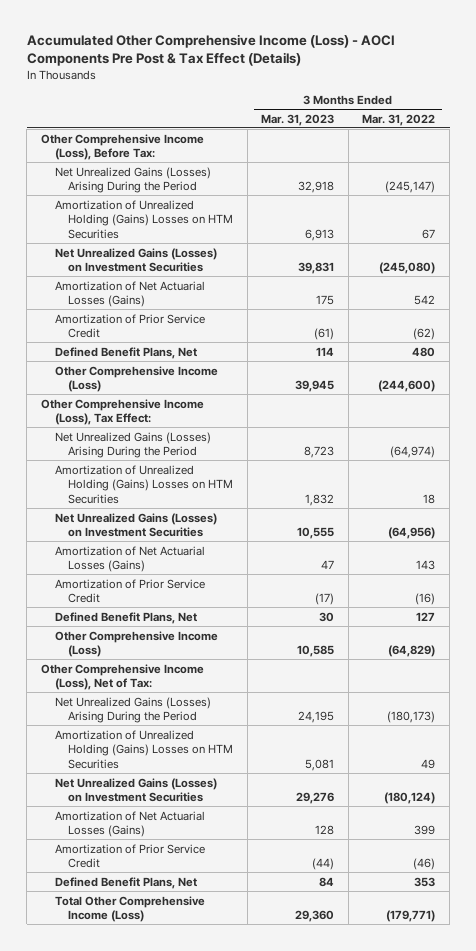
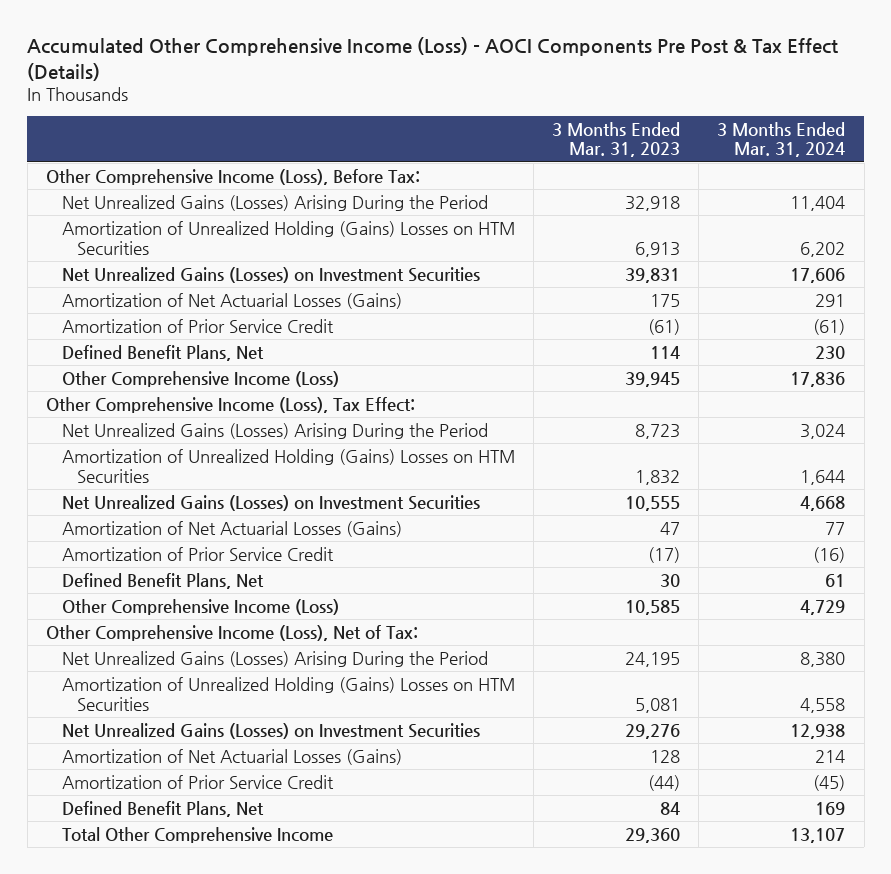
[362,113,436,126] Mar. 31, 2022 -> none
none -> [717,121,846,158] 3 Months Ended Mar. 31, 2024
[54,895,205,923] Total Other Comprehensive Income (Loss) -> [61,826,333,843] Total Other Comprehensive Income

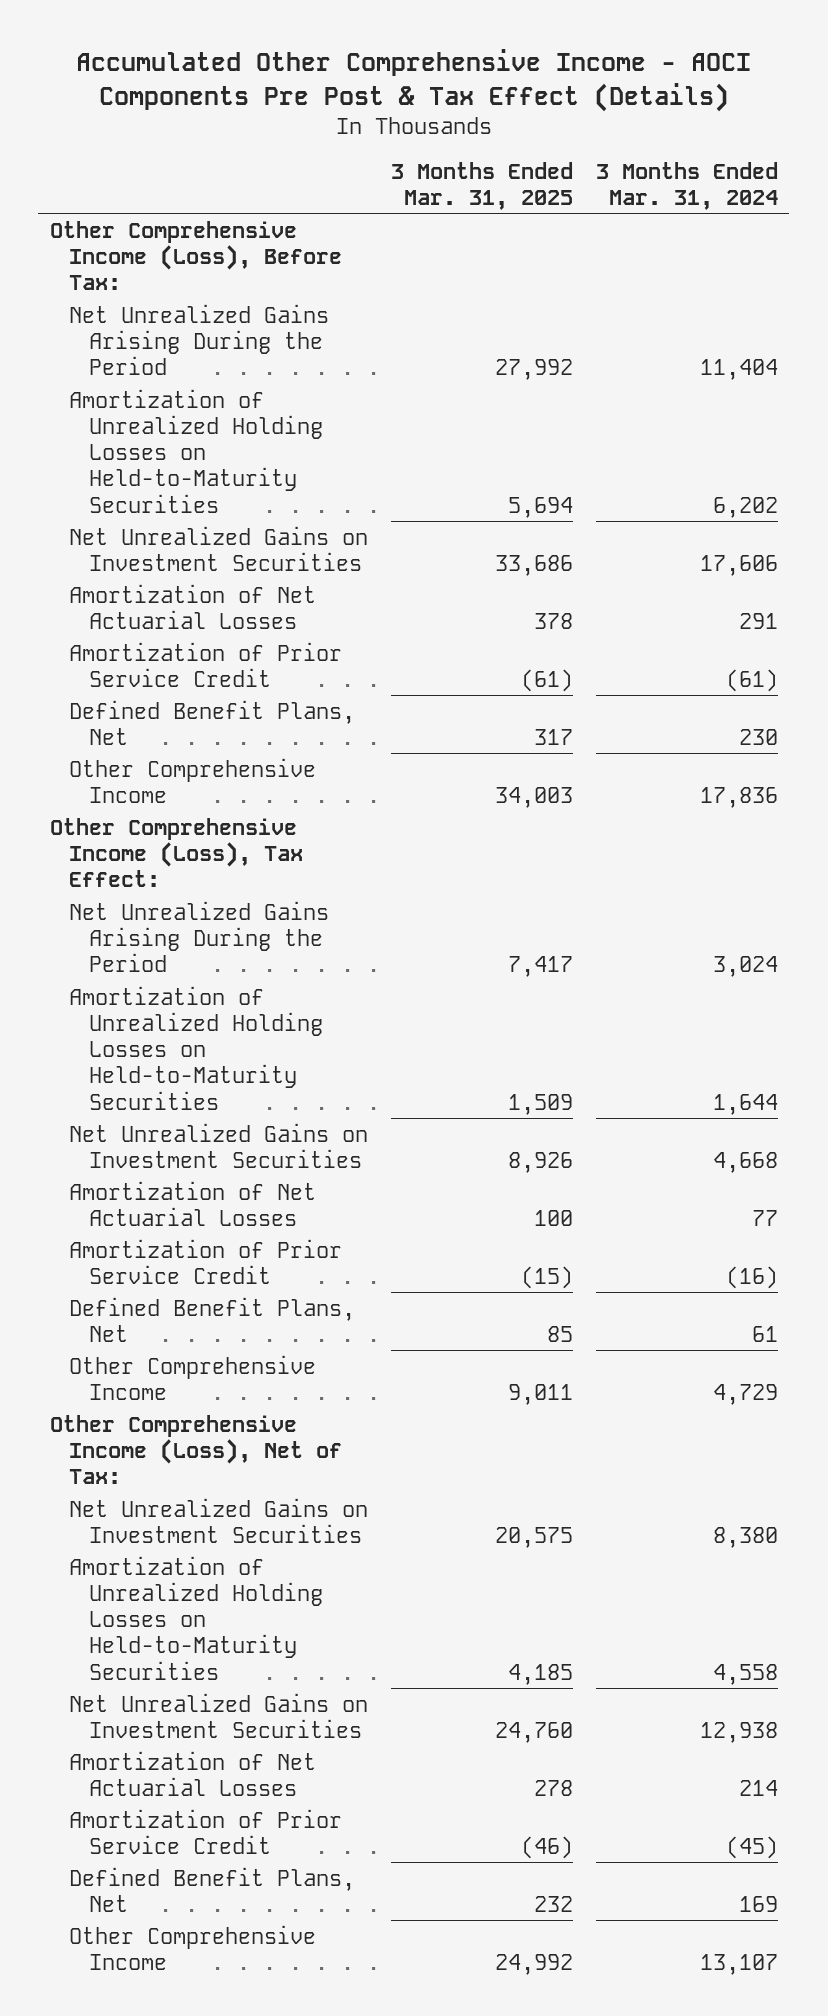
[27,37,839,81] Accumulated Other Comprehensive Income (Loss) - AOCI Components Pre Post & Tax Effect (Details) -> [75,49,751,112] Accumulated Other Comprehensive Income - AOCI Components Pre Post & Tax Effect (Details)
[551,121,680,158] 3 Months Ended Mar. 31, 2023 -> none
none -> [391,161,574,210] 3 Months Ended Mar. 31, 2025
[61,194,488,211] Net Unrealized Gains (Losses) Arising During the Period -> [69,303,330,376] Net Unrealized Gains Arising During the Period
[61,220,515,255] Amortization of Unrealized Holding (Gains) Losses on HTM Securities -> [69,388,323,513] Amortization of Unrealized Holding Losses on Held-to-Maturity Securities
[61,266,480,283] Net Unrealized Gains (Losses) on Investment Securities -> [69,525,369,571] Net Unrealized Gains on Investment Securities
[61,292,402,309] Amortization of Net Actuarial Losses (Gains) -> [69,583,317,629] Amortization of Net Actuarial Losses
[61,370,339,387] Other Comprehensive Income (Loss) -> [69,757,317,803] Other Comprehensive Income
[61,422,488,439] Net Unrealized Gains (Losses) Arising During the Period -> [69,900,330,973] Net Unrealized Gains Arising During the Period
[61,448,515,483] Amortization of Unrealized Holding (Gains) Losses on HTM Securities -> [69,985,323,1110] Amortization of Unrealized Holding Losses on Held-to-Maturity Securities
[61,494,480,511] Net Unrealized Gains (Losses) on Investment Securities -> [69,1122,369,1168] Net Unrealized Gains on Investment Securities
[61,520,402,537] Amortization of Net Actuarial Losses (Gains) -> [69,1180,317,1226] Amortization of Net Actuarial Losses
[61,598,339,615] Other Comprehensive Income (Loss) -> [69,1354,317,1400] Other Comprehensive Income
[61,650,488,667] Net Unrealized Gains (Losses) Arising During the Period -> [69,1497,369,1543] Net Unrealized Gains on Investment Securities
[61,676,515,711] Amortization of Unrealized Holding (Gains) Losses on HTM Securities -> [69,1555,323,1680] Amortization of Unrealized Holding Losses on Held-to-Maturity Securities
[61,722,480,739] Net Unrealized Gains (Losses) on Investment Securities -> [69,1692,369,1738] Net Unrealized Gains on Investment Securities
[61,748,402,765] Amortization of Net Actuarial Losses (Gains) -> [69,1750,317,1796] Amortization of Net Actuarial Losses
[61,826,333,843] Total Other Comprehensive Income -> [69,1924,317,1970] Other Comprehensive Income

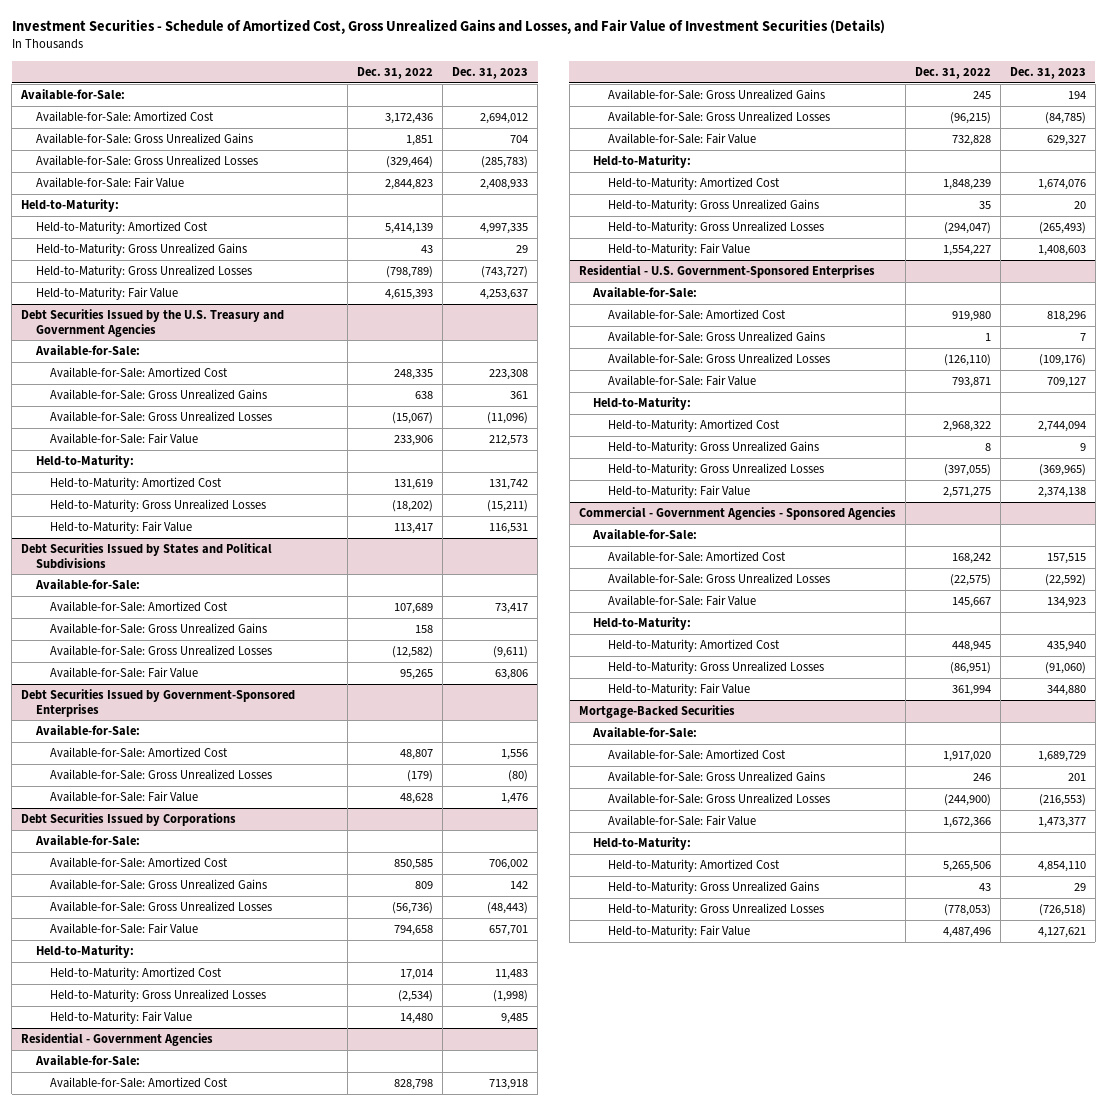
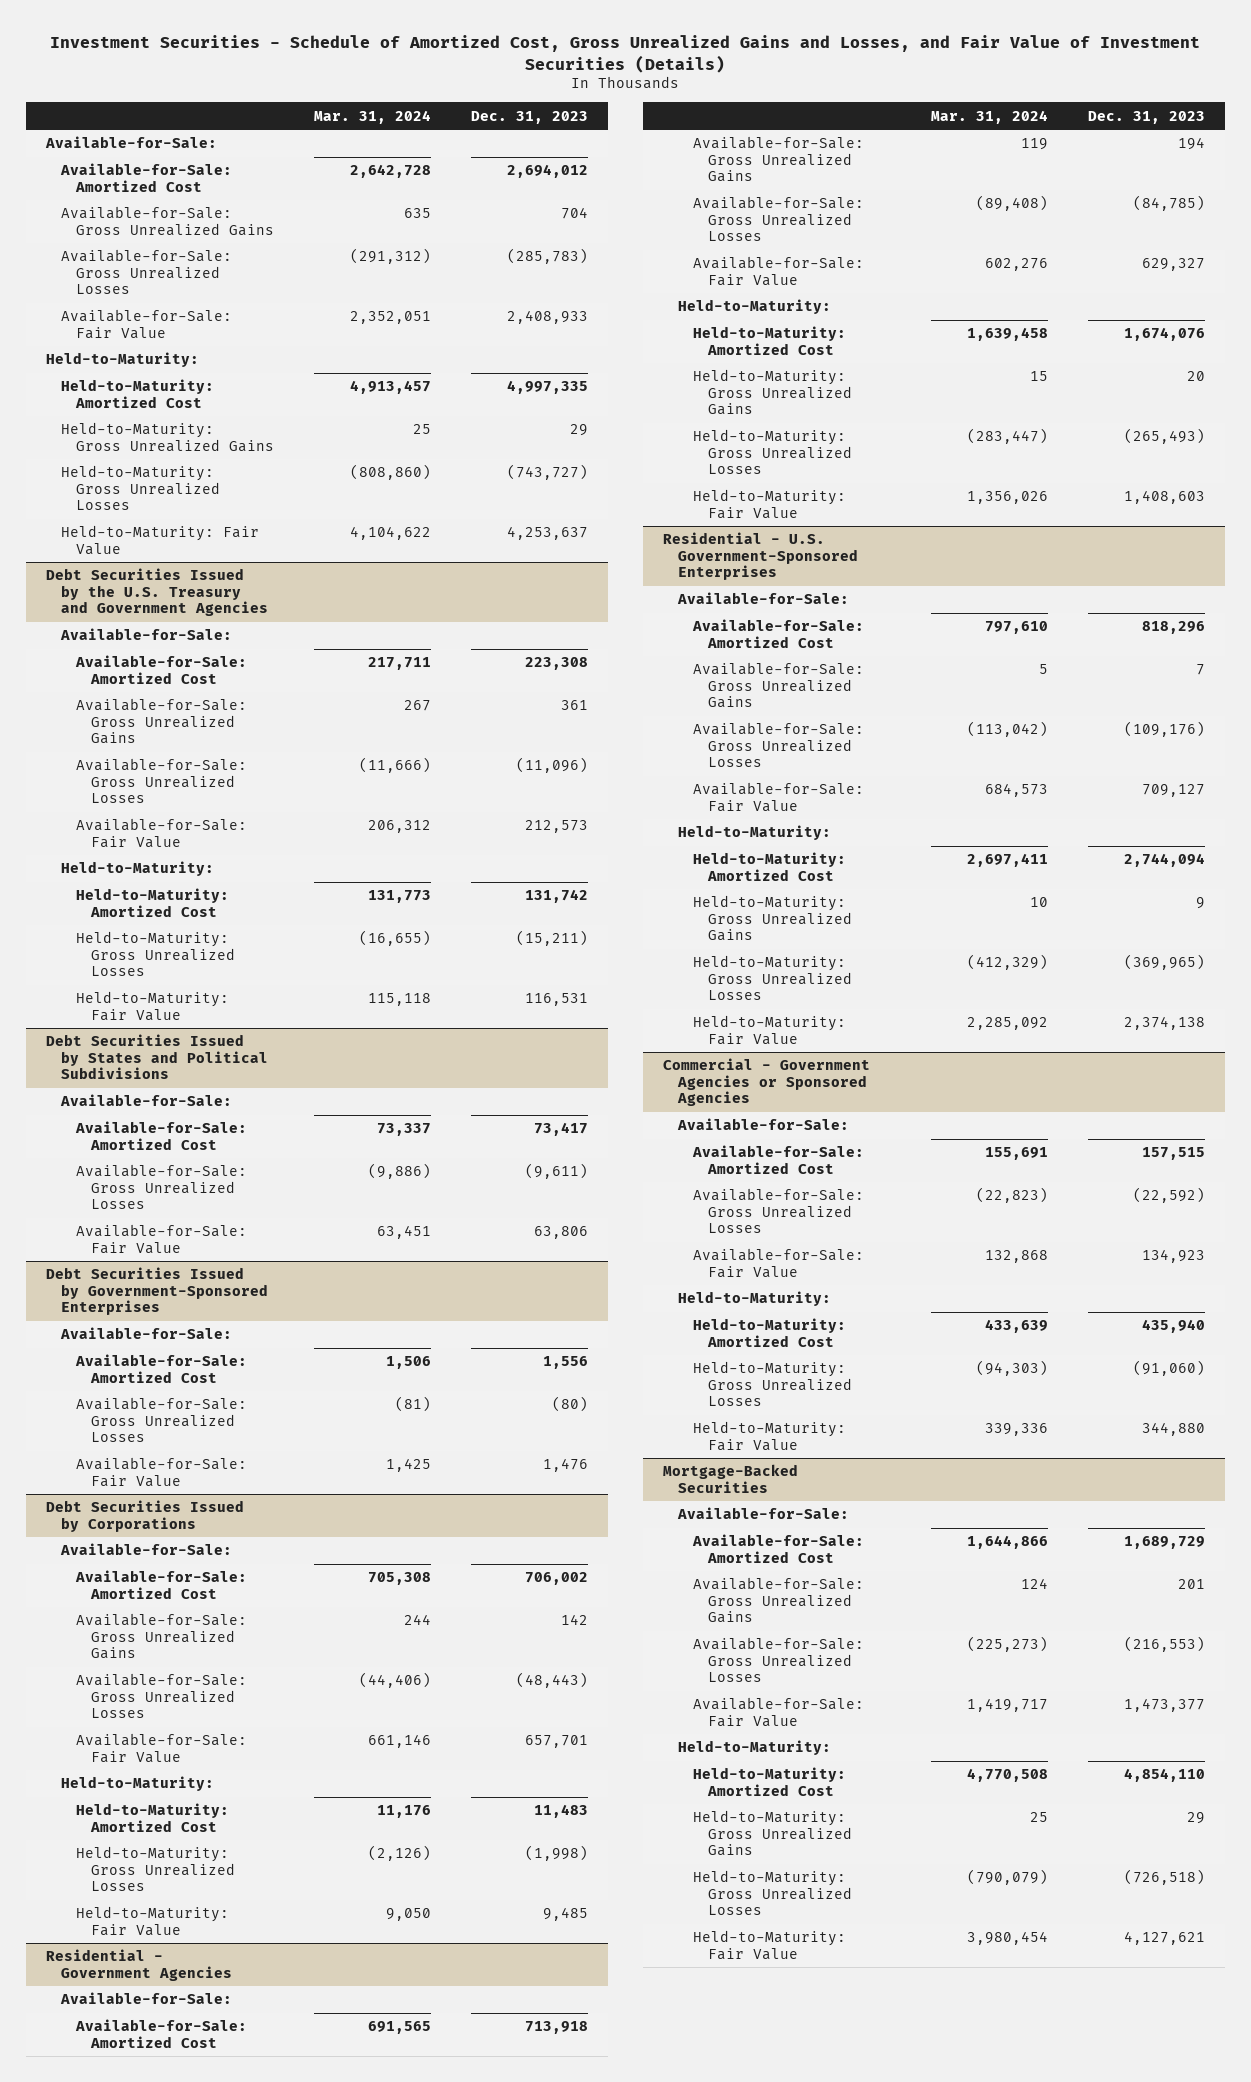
[357,67,434,80] Dec. 31, 2022 -> none
none -> [314,109,432,124] Mar. 31, 2024
[50,623,268,635] Available-for-Sale: Gross Unrealized Gains -> none
[578,507,896,521] Commercial - Government Agencies - Sponsored Agencies -> [662,1058,870,1107] Commercial - Government Agencies or Sponsored Agencies

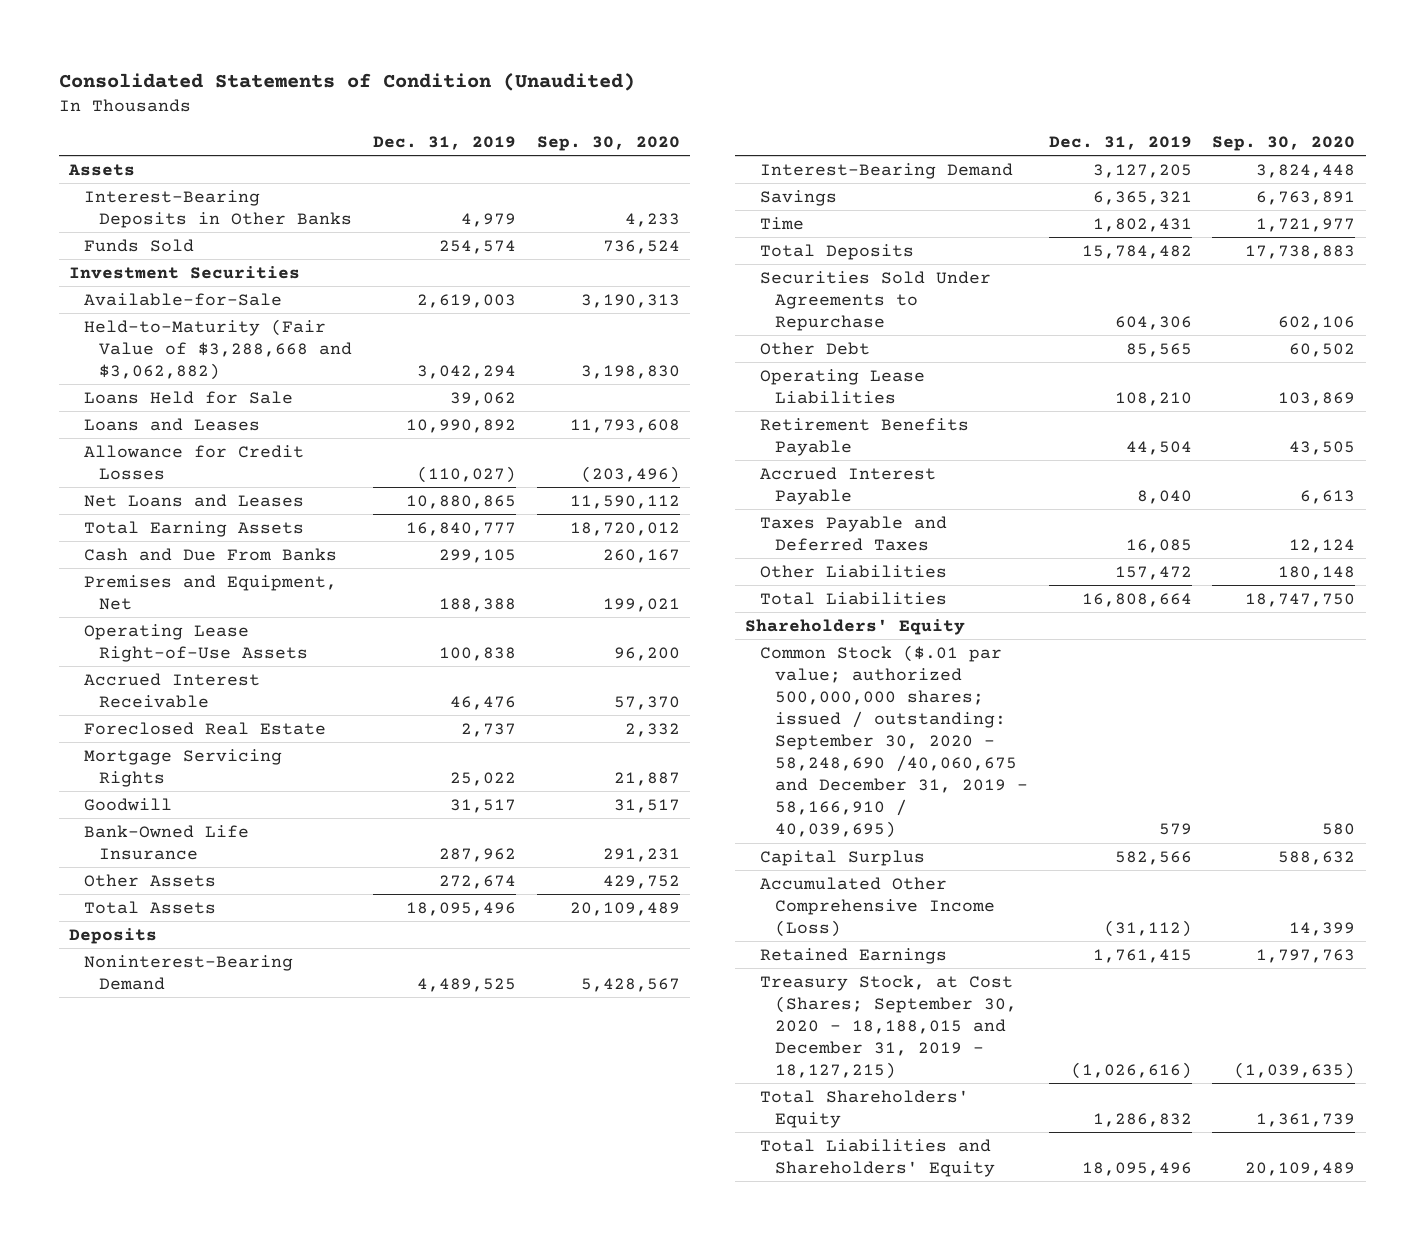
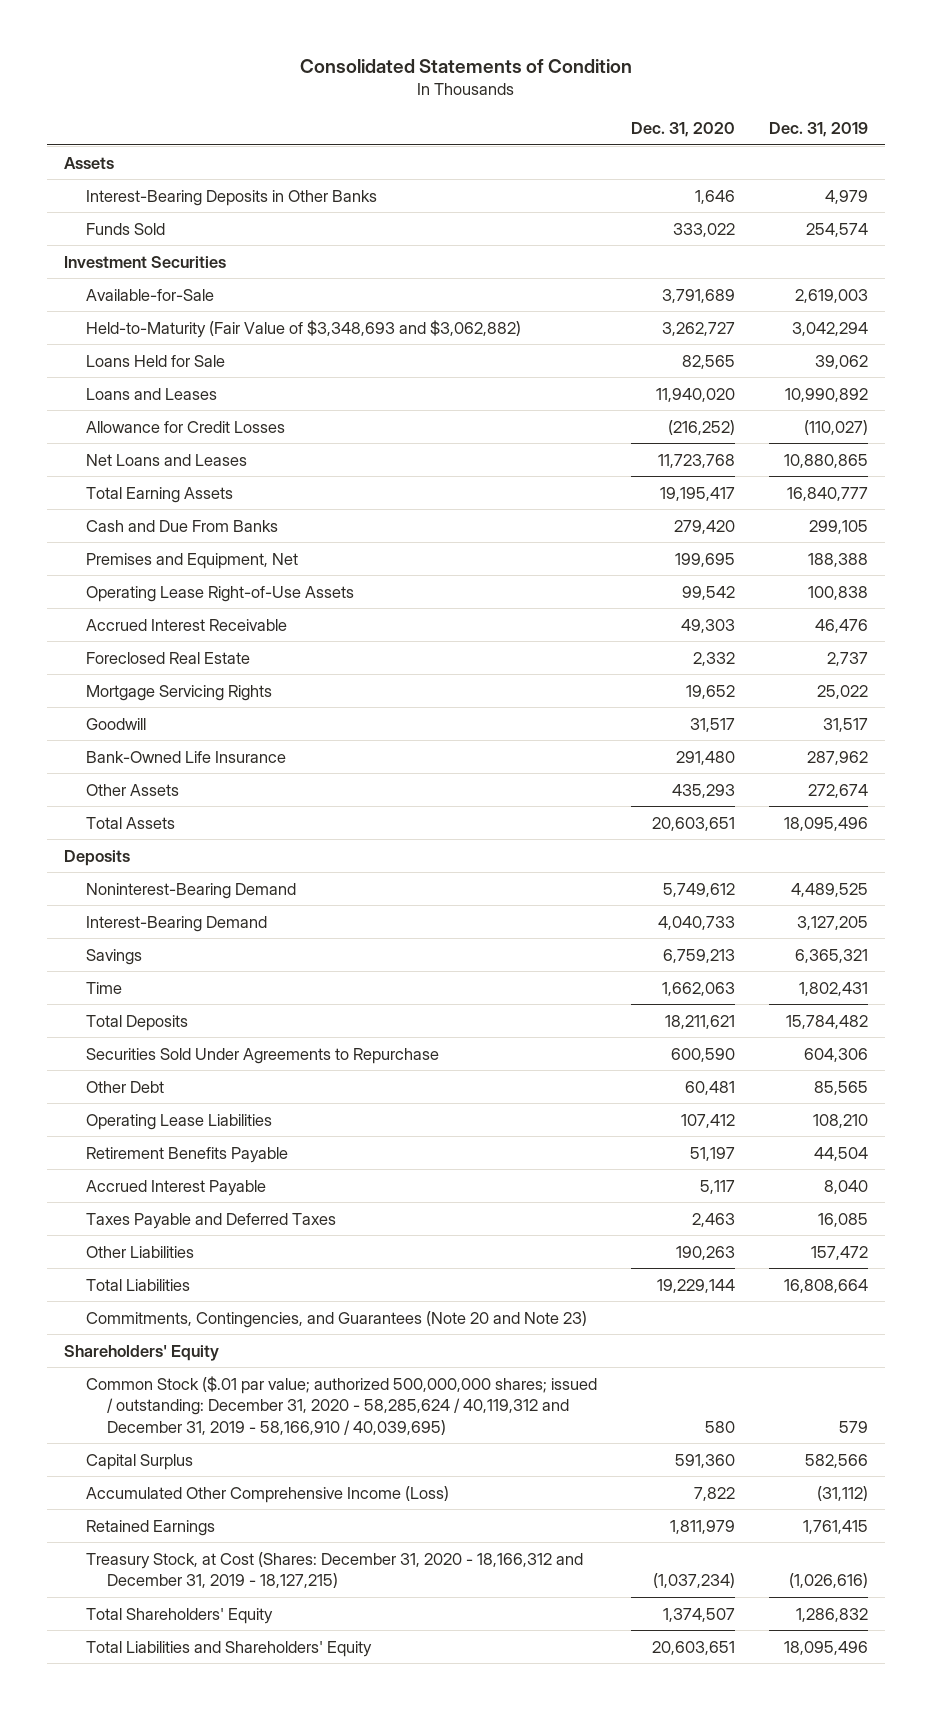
[58,72,635,91] Consolidated Statements of Condition (Unaudited) -> [299,58,632,73] Consolidated Statements of Condition
[536,136,680,152] Sep. 30, 2020 -> none
none -> [630,122,735,138] Dec. 31, 2020
[84,318,353,380] Held-to-Maturity (Fair Value of $3,288,668 and $3,062,882) -> [85,319,521,338] Held-to-Maturity (Fair Value of $3,348,693 and $3,062,882)
none -> [85,1310,587,1328] Commitments, Contingencies, and Guarantees (Note 20 and Note 23)
[760,644,1029,839] Common Stock ($.01 par value; authorized 500,000,000 shares; issued / outstanding: September 30, 2020 - 58,248,690 /40,060,675 and December 31, 2019 - 58,166,910 / 40,039,695) -> [85,1375,597,1435] Common Stock ($.01 par value; authorized 500,000,000 shares; issued / outstanding: December 31, 2020 - 58,285,624 / 40,119,312 and December 31, 2019 - 58,166,910 / 40,039,695)
[760,974,1018,1079] Treasury Stock, at Cost (Shares; September 30, 2020 - 18,188,015 and December 31, 2019 - 18,127,215) -> [85,1551,583,1589] Treasury Stock, at Cost (Shares: December 31, 2020 - 18,166,312 and December 31, 2019 - 18,127,215)

